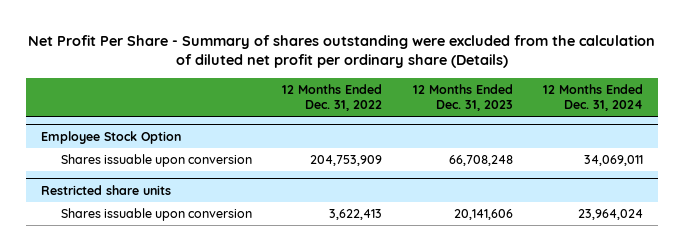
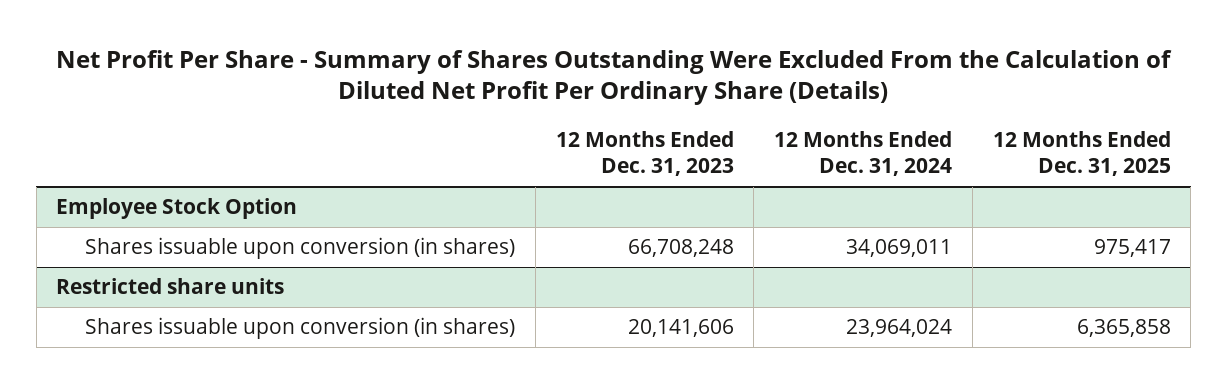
[28,34,656,69] Net Profit Per Share - Summary of shares outstanding were excluded from the calculation of diluted net profit per ordinary share (Details) -> [56,49,1173,106] Net Profit Per Share - Summary of Shares Outstanding Were Excluded From the Calculation of Diluted Net Profit Per Ordinary Share (Details)
[282,84,383,112] 12 Months Ended Dec. 31, 2022 -> none
none -> [992,130,1171,177] 12 Months Ended Dec. 31, 2025
[60,154,252,168] Shares issuable upon conversion -> [85,237,516,260] Shares issuable upon conversion (in shares)
[60,208,252,222] Shares issuable upon conversion -> [85,317,516,340] Shares issuable upon conversion (in shares)

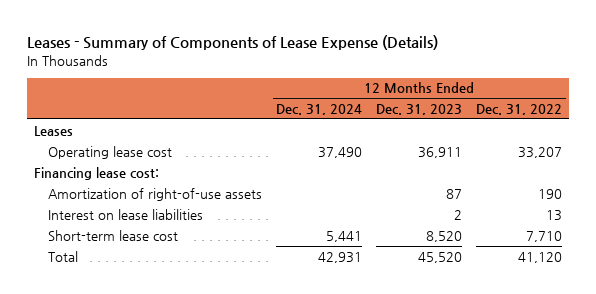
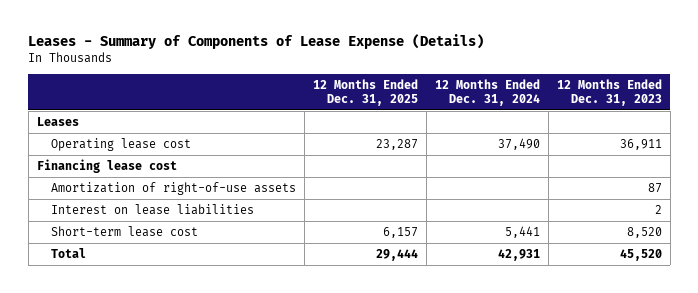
[476,104,563,116] Dec. 31, 2022 -> none
none -> [313,78,419,107] 12 Months Ended Dec. 31, 2025
[33,166,159,180] Financing lease cost: -> [36,158,177,173] Financing lease cost

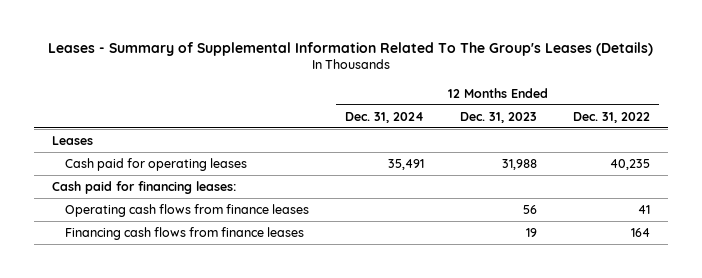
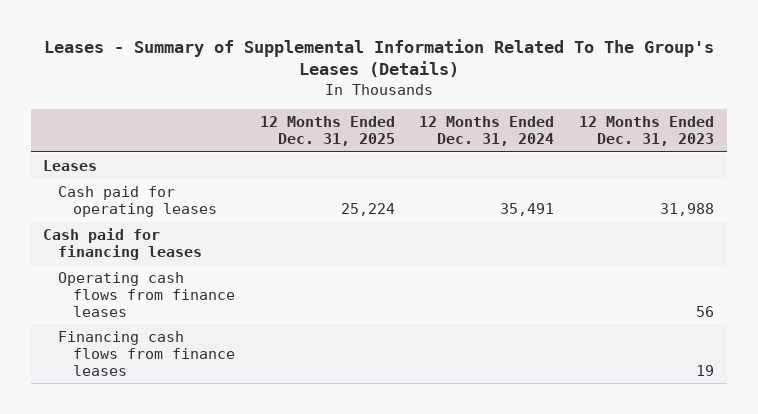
[573,111,651,123] Dec. 31, 2022 -> none
none -> [259,116,395,146] 12 Months Ended Dec. 31, 2025
[51,180,236,194] Cash paid for financing leases: -> [43,228,203,260] Cash paid for financing leases

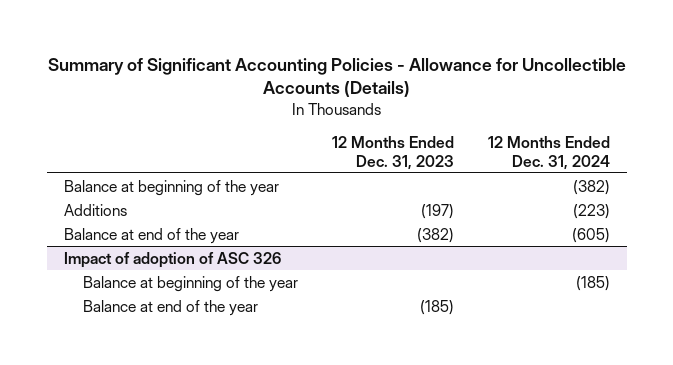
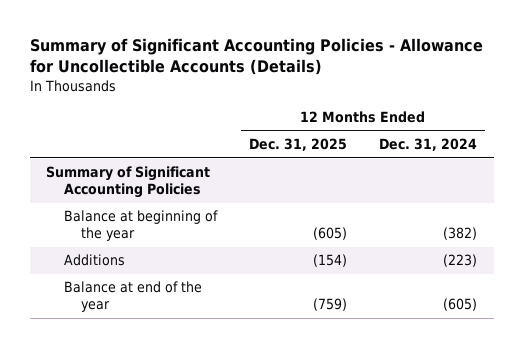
[331,135,454,170] 12 Months Ended Dec. 31, 2023 -> none
none -> [249,138,348,152] Dec. 31, 2025
none -> [46,166,211,199] Summary of Significant Accounting Policies
[63,251,281,268] Impact of adoption of ASC 326 -> none
[83,275,299,292] Balance at beginning of the year -> none
[83,299,259,316] Balance at end of the year -> none

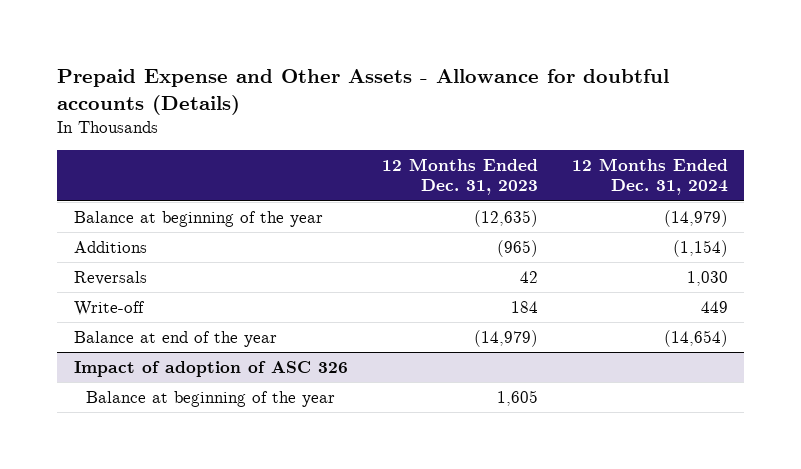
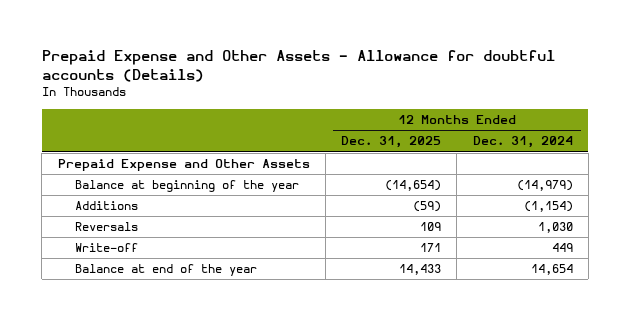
[381,158,538,196] 12 Months Ended Dec. 31, 2023 -> none
none -> [341,136,442,149] Dec. 31, 2025
none -> [57,159,310,172] Prepaid Expense and Other Assets
[73,361,348,378] Impact of adoption of ASC 326 -> none
[85,391,335,408] Balance at beginning of the year -> none
[663,330,728,348] (14,654) -> [530,264,573,276] 14,654

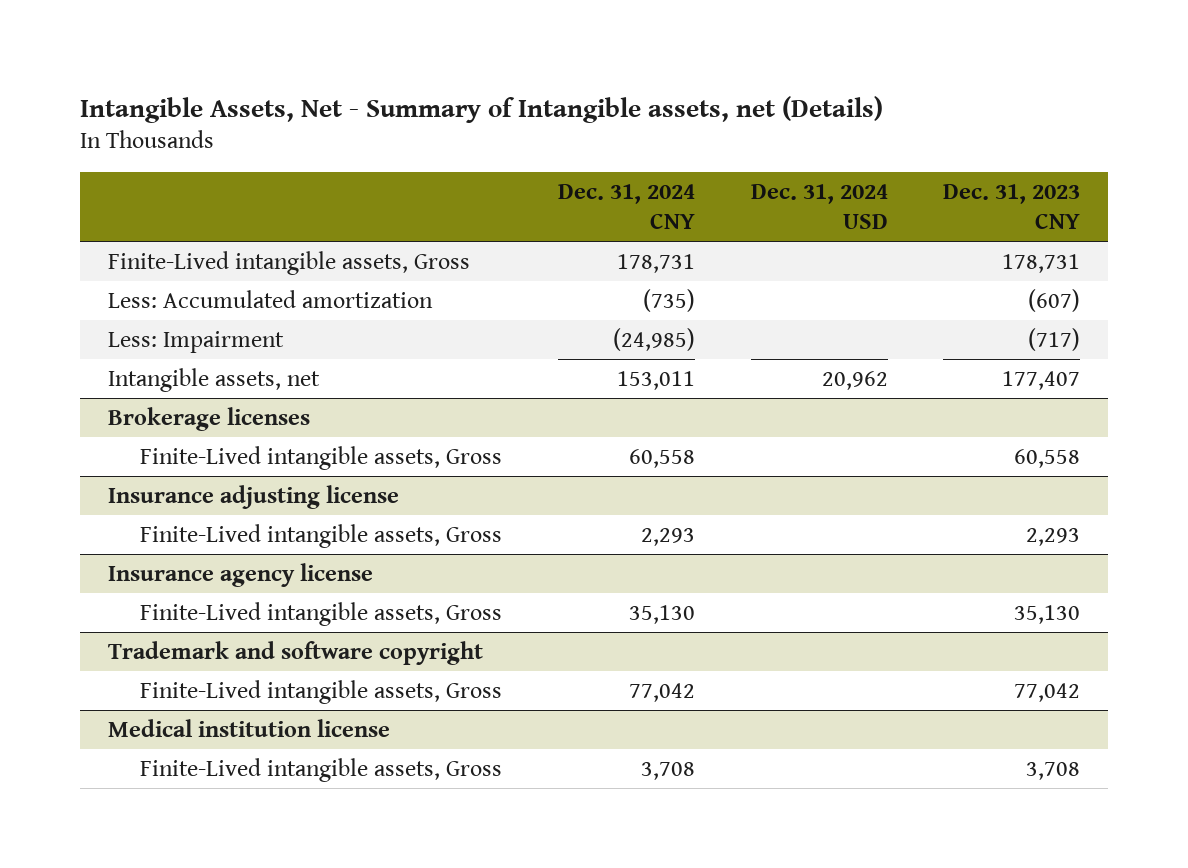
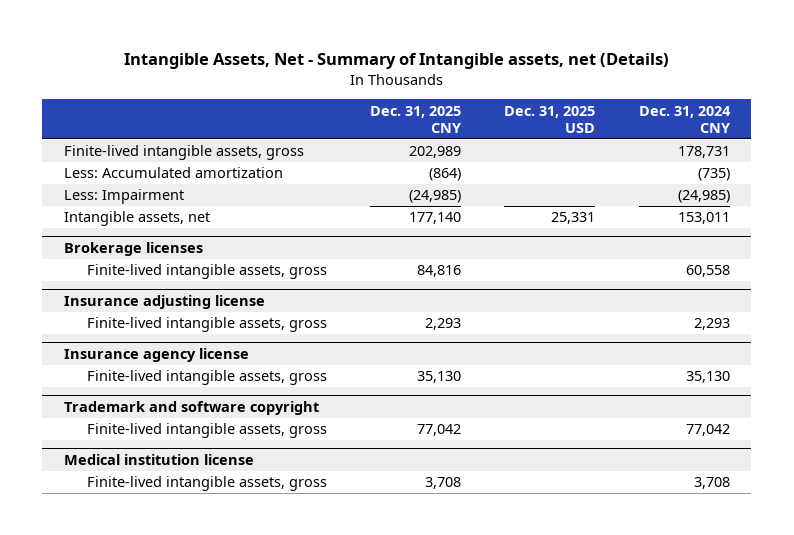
[750,183,888,229] Dec. 31, 2024 USD -> none
[943,183,1081,229] Dec. 31, 2023 CNY -> none
none -> [370,105,463,133] Dec. 31, 2025 CNY
none -> [504,105,596,133] Dec. 31, 2025 USD
[107,250,470,275] Finite-Lived intangible assets, Gross -> [63,145,304,161] Finite-lived intangible assets, gross
[140,445,503,470] Finite-Lived intangible assets, Gross -> [86,264,327,280] Finite-lived intangible assets, gross
[140,523,503,548] Finite-Lived intangible assets, Gross -> [86,317,327,333] Finite-lived intangible assets, gross
[140,601,503,626] Finite-Lived intangible assets, Gross -> [86,370,327,386] Finite-lived intangible assets, gross
[140,679,503,704] Finite-Lived intangible assets, Gross -> [86,423,327,439] Finite-lived intangible assets, gross
[140,757,503,782] Finite-Lived intangible assets, Gross -> [86,476,327,492] Finite-lived intangible assets, gross

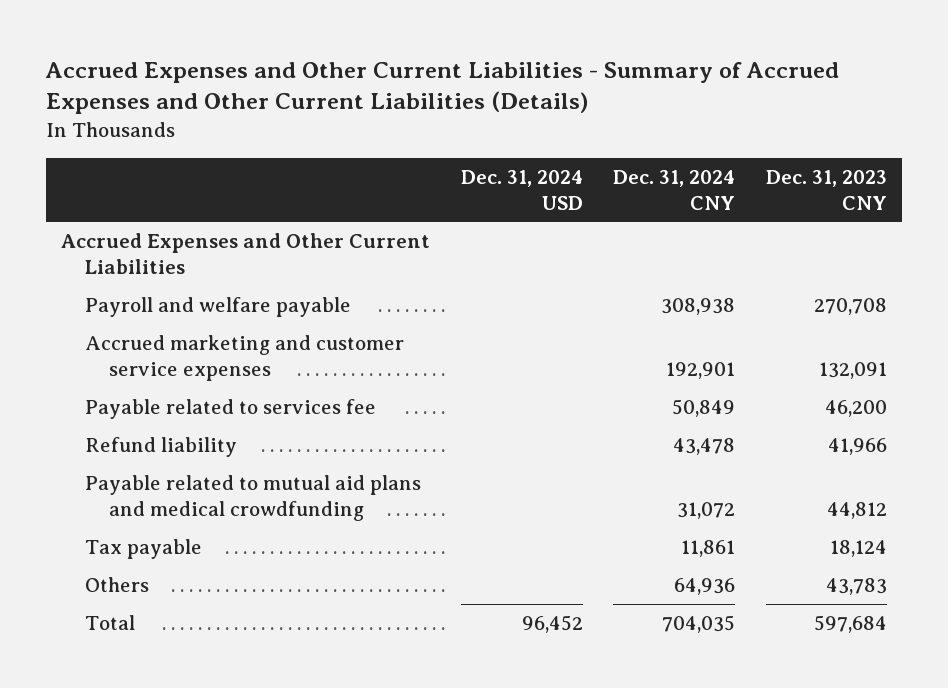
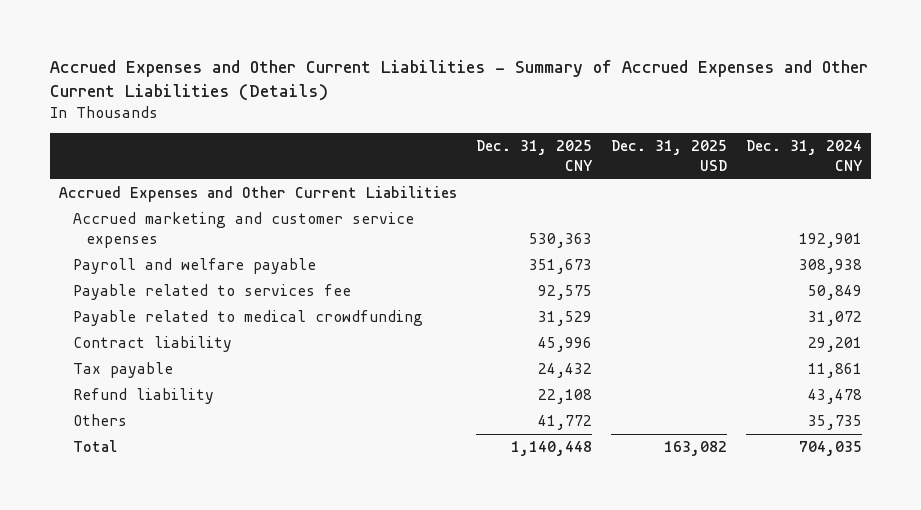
[460,169,583,210] Dec. 31, 2024 USD -> none
[765,169,887,210] Dec. 31, 2023 CNY -> none
none -> [475,140,593,171] Dec. 31, 2025 CNY
none -> [610,140,727,171] Dec. 31, 2025 USD
[85,296,352,317] Payroll and welfare payable -> [72,258,316,275] Payroll and welfare payable
[85,474,422,521] Payable related to mutual aid plans and medical crowdfunding -> [72,310,423,327] Payable related to medical crowdfunding
none -> [72,336,232,353] Contract liability
[85,436,238,457] Refund liability -> [72,388,214,405] Refund liability
[674,577,736,595] 64,936 -> [807,415,862,431] 35,735

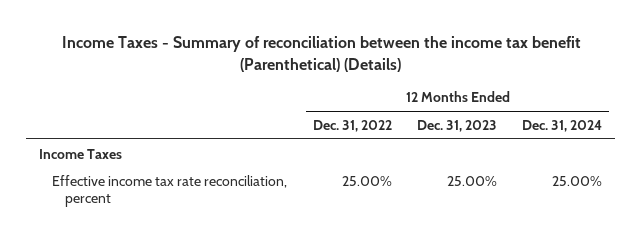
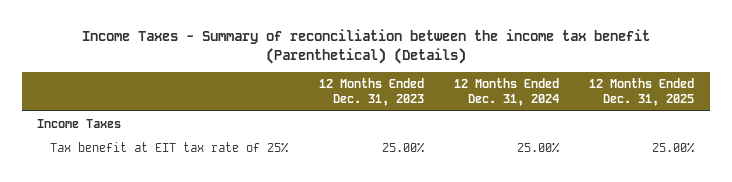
[312,119,392,132] Dec. 31, 2022 -> none
none -> [589,77,695,106] 12 Months Ended Dec. 31, 2025
[52,174,288,207] Effective income tax rate reconciliation, percent -> [50,142,290,154] Tax benefit at EIT tax rate of 25%

